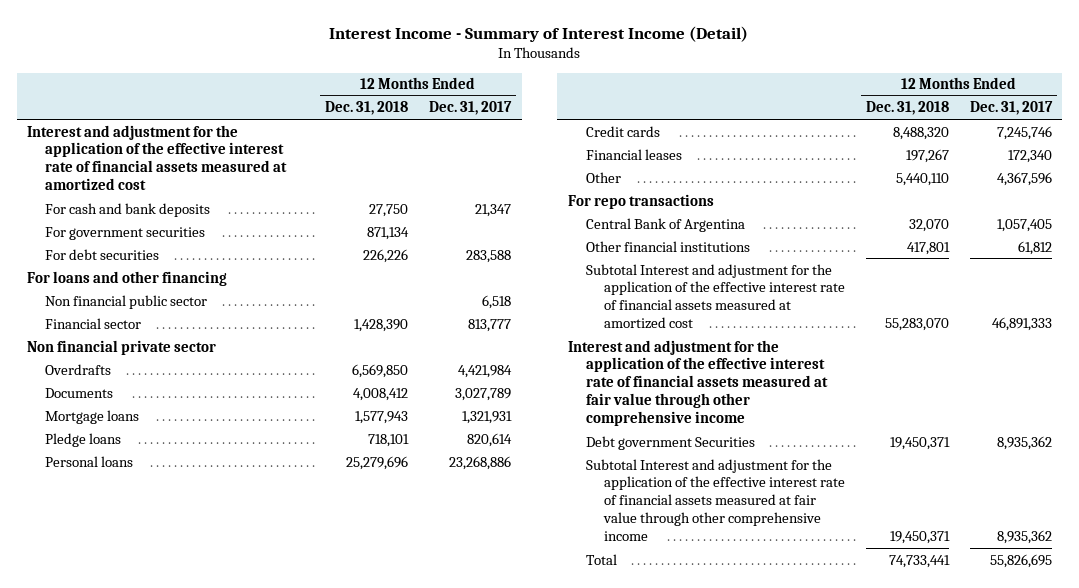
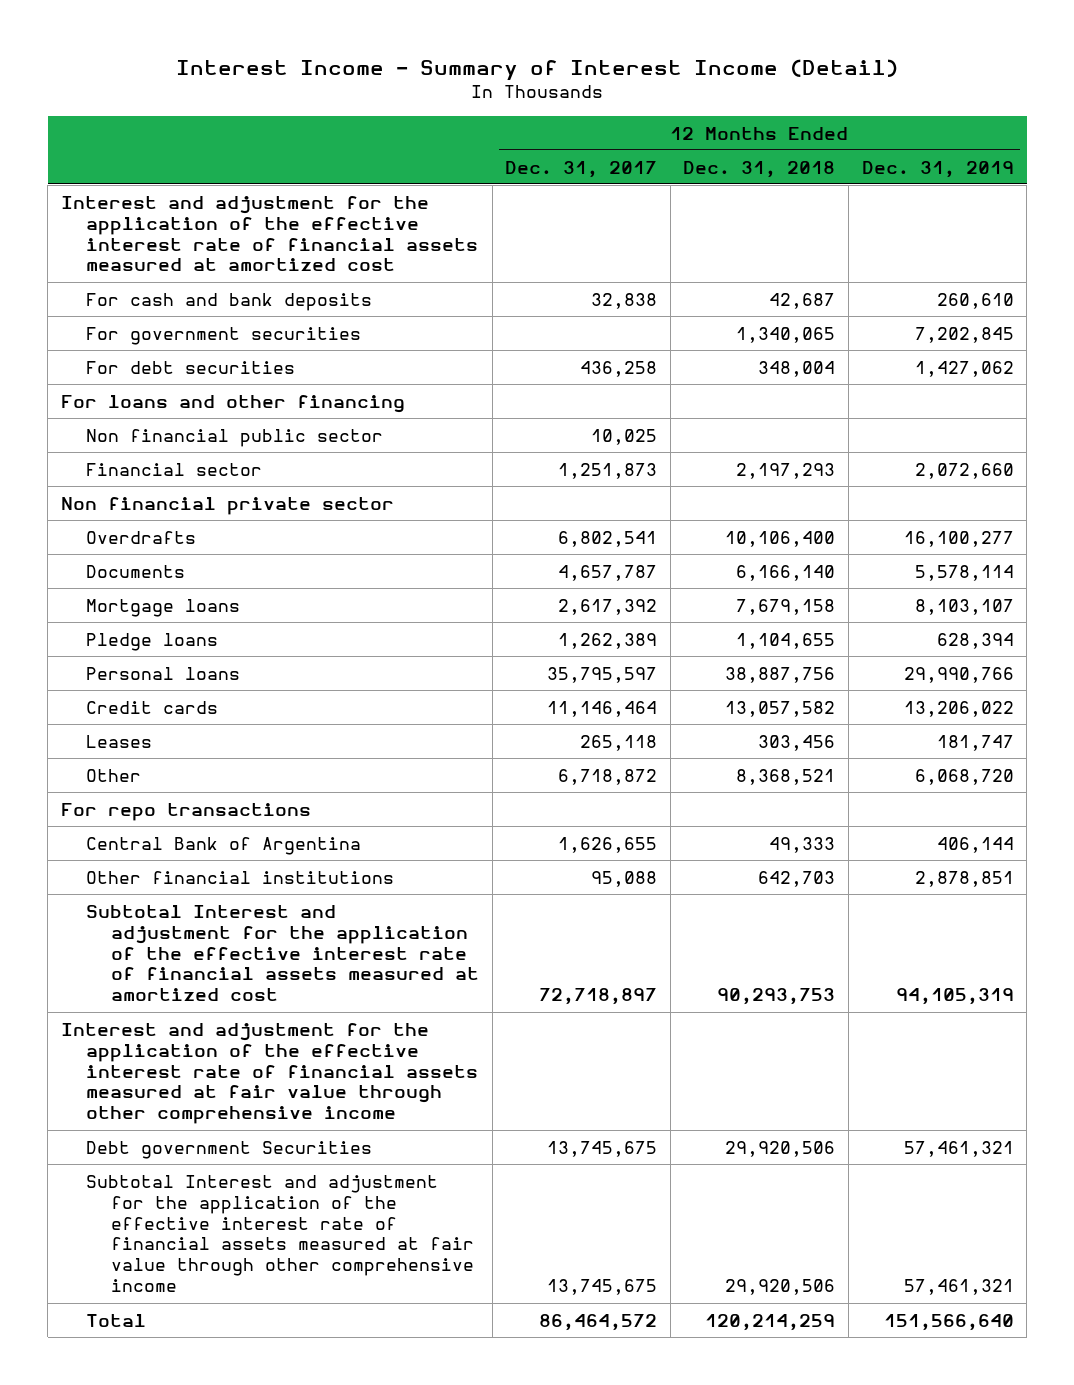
none -> [861,160,1014,178] Dec. 31, 2019
[369,203,409,217] 27,750 -> [769,292,836,309] 42,687
[475,203,512,217] 21,347 -> [591,292,658,309] 32,838
[367,226,410,240] 871,134 -> [736,326,836,343] 1,340,065
[363,248,409,263] 226,226 -> [758,360,836,377] 348,004
[466,249,512,263] 283,588 -> [580,360,658,377] 436,258
[482,294,512,309] 6,518 -> [591,428,658,445] 10,025
[354,318,409,332] 1,428,390 -> [736,462,836,479] 2,197,293
[468,318,512,332] 813,777 -> [558,462,658,479] 1,251,873
[352,363,409,378] 6,569,850 -> [725,530,836,547] 10,106,400
[458,364,513,378] 4,421,984 -> [558,530,658,547] 6,802,541
[353,387,409,401] 4,008,412 -> [736,564,836,581] 6,166,140
[455,387,512,401] 3,027,789 -> [558,564,658,581] 4,657,787
[355,410,409,424] 1,577,943 -> [736,598,836,615] 7,679,158
[462,410,513,424] 1,321,931 -> [558,598,658,615] 2,617,392
[368,433,410,447] 718,101 -> [736,632,836,649] 1,104,655
[467,432,513,447] 820,614 -> [558,632,658,649] 1,262,389
[346,455,409,470] 25,279,696 -> [725,666,836,683] 38,887,756
[449,455,512,470] 23,268,886 -> [547,666,658,683] 35,795,597
[893,126,950,140] 8,488,320 -> [725,700,836,717] 13,057,582
[997,125,1053,140] 7,245,746 -> [547,700,658,717] 11,146,464
[586,148,683,160] Financial leases -> [85,734,152,748] Leases
[906,148,950,163] 197,267 -> [758,734,836,751] 303,456
[1008,149,1053,163] 172,340 -> [580,734,658,751] 265,118
[896,172,950,186] 5,440,110 -> [736,768,836,785] 8,368,521
[997,171,1053,186] 4,367,596 -> [558,768,658,785] 6,718,872
[909,218,950,232] 32,070 -> [769,836,836,853] 49,333
[997,218,1053,232] 1,057,405 -> [558,836,658,853] 1,626,655
[907,241,951,255] 417,801 -> [758,870,836,887] 642,703
[1018,240,1053,255] 61,812 -> [591,870,658,887] 95,088
[885,318,950,332] 55,283,070 -> [717,988,836,1006] 90,293,753
[992,317,1053,332] 46,891,333 -> [539,988,658,1006] 72,718,897
[890,436,951,450] 19,450,371 -> [725,1140,836,1157] 29,920,506
[997,435,1053,450] 8,935,362 -> [547,1140,658,1157] 13,745,675
[890,531,951,545] 19,450,371 -> [725,1279,836,1296] 29,920,506
[997,530,1053,545] 8,935,362 -> [547,1279,658,1296] 13,745,675
[889,554,951,568] 74,733,441 -> [705,1313,836,1331] 120,214,259
[990,553,1053,568] 55,826,695 -> [539,1313,658,1331] 86,464,572

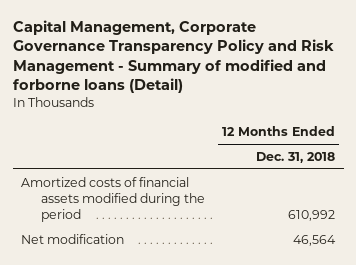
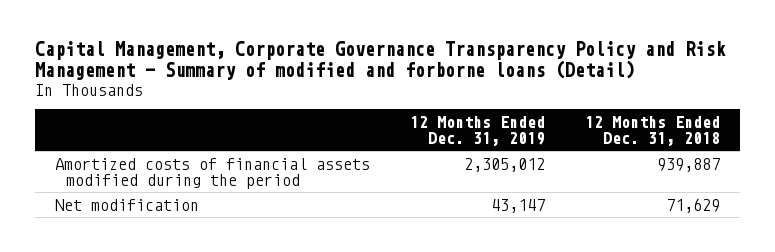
none -> [409,116,545,146] 12 Months Ended Dec. 31, 2019
[288,210,336,222] 610,992 -> [657,157,721,172] 939,887
[293,234,337,246] 46,564 -> [666,197,721,213] 71,629

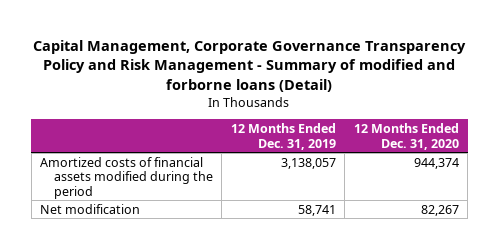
[585,116,721,146] 12 Months Ended Dec. 31, 2018 -> none
none -> [353,122,459,150] 12 Months Ended Dec. 31, 2020
[463,157,545,172] 2,305,012 -> [280,157,336,169] 3,138,057
[490,198,545,213] 43,147 -> [297,204,336,216] 58,741

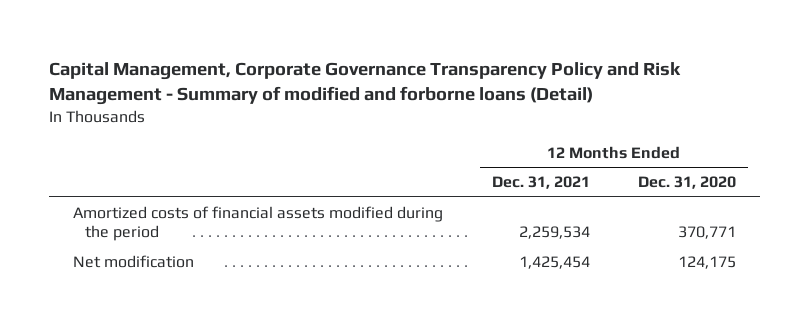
[230,122,336,150] 12 Months Ended Dec. 31, 2019 -> none
none -> [491,176,590,190] Dec. 31, 2021
[413,157,459,169] 944,374 -> [678,226,737,240] 370,771
[420,204,459,216] 82,267 -> [678,256,737,270] 124,175

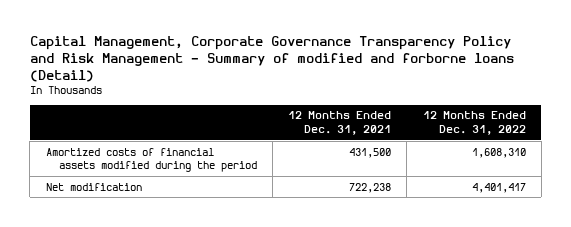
[638,176,737,190] Dec. 31, 2020 -> none
none -> [422,111,526,136] 12 Months Ended Dec. 31, 2022
[518,226,590,240] 2,259,534 -> [349,147,392,158] 431,500
[518,256,590,270] 1,425,454 -> [349,182,392,193] 722,238

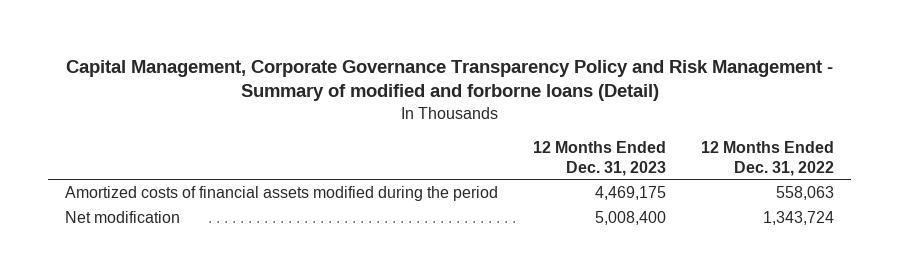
[288,111,392,136] 12 Months Ended Dec. 31, 2021 -> none
none -> [533,140,667,176] 12 Months Ended Dec. 31, 2023
[471,147,526,158] 1,608,310 -> [775,185,834,200] 558,063
[471,182,526,193] 4,401,417 -> [762,210,834,225] 1,343,724

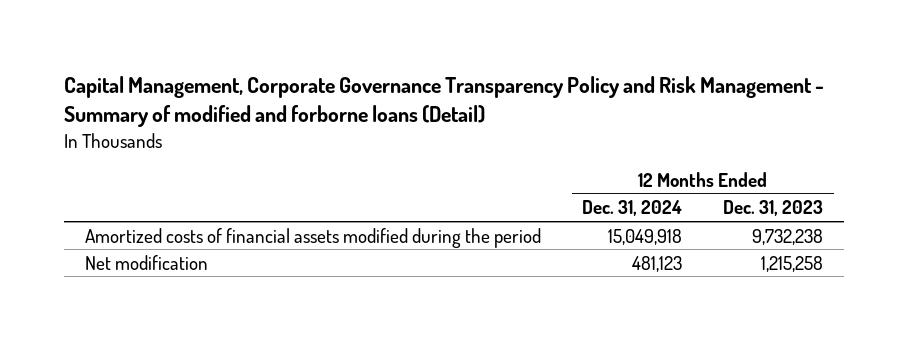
[700,140,834,176] 12 Months Ended Dec. 31, 2022 -> none
none -> [581,200,682,217] Dec. 31, 2024
[595,185,667,200] 4,469,175 -> [752,228,824,245] 9,732,238
[595,210,667,225] 5,008,400 -> [761,255,824,272] 1,215,258

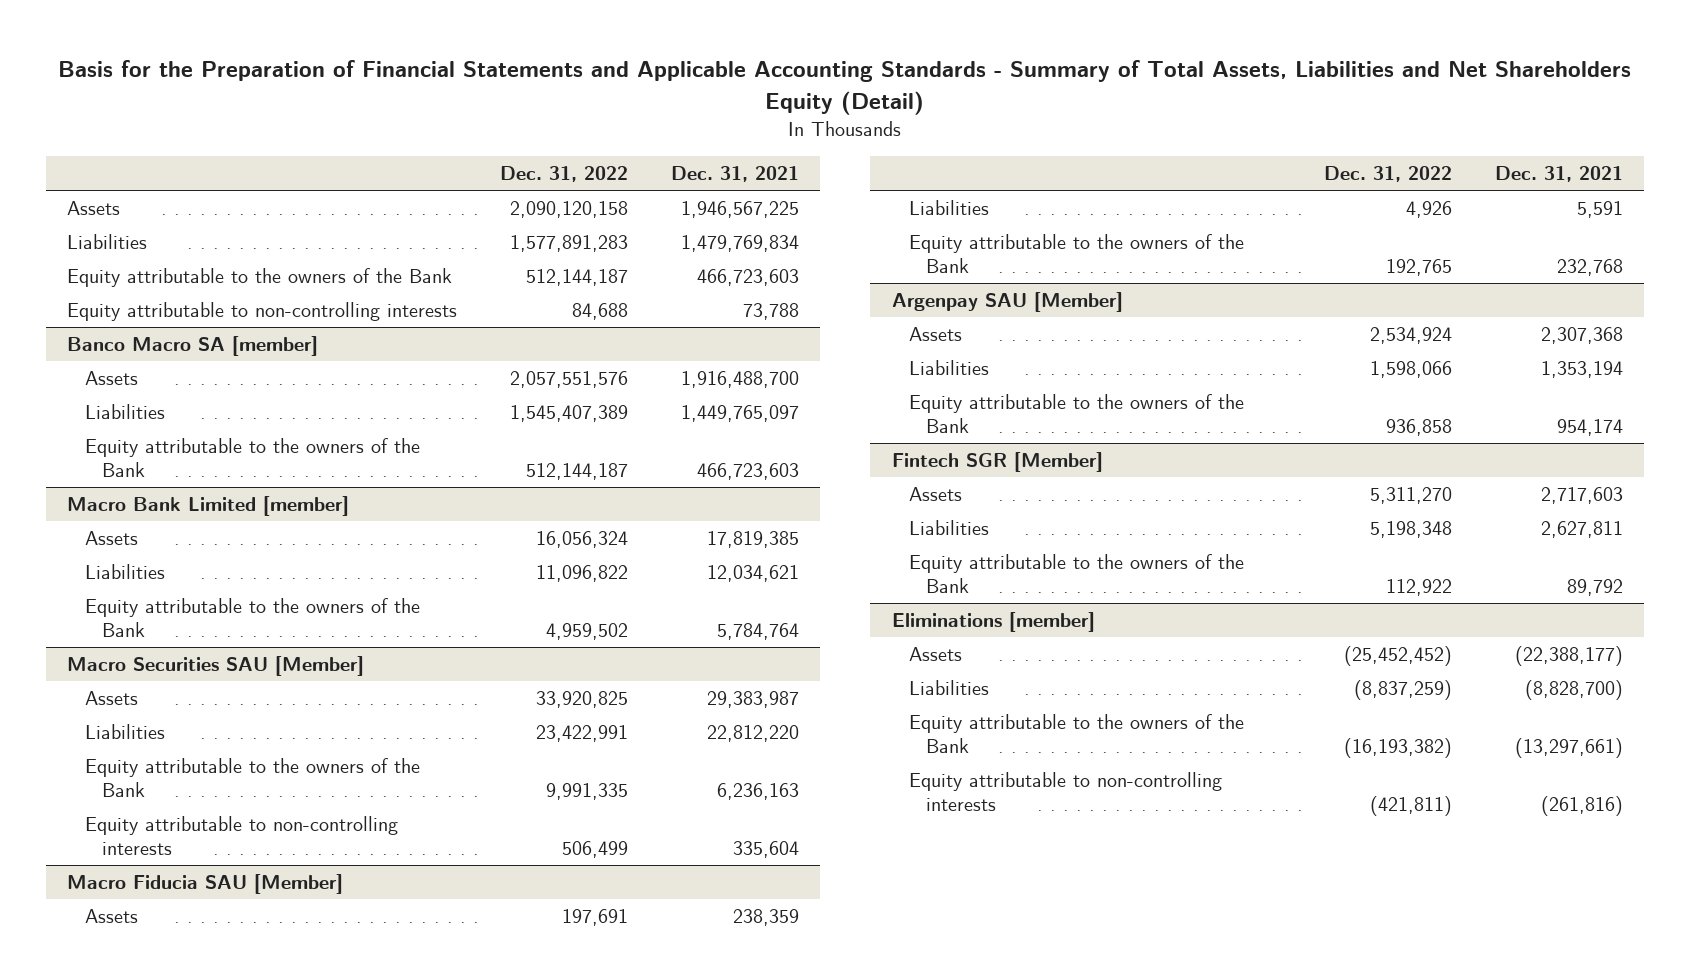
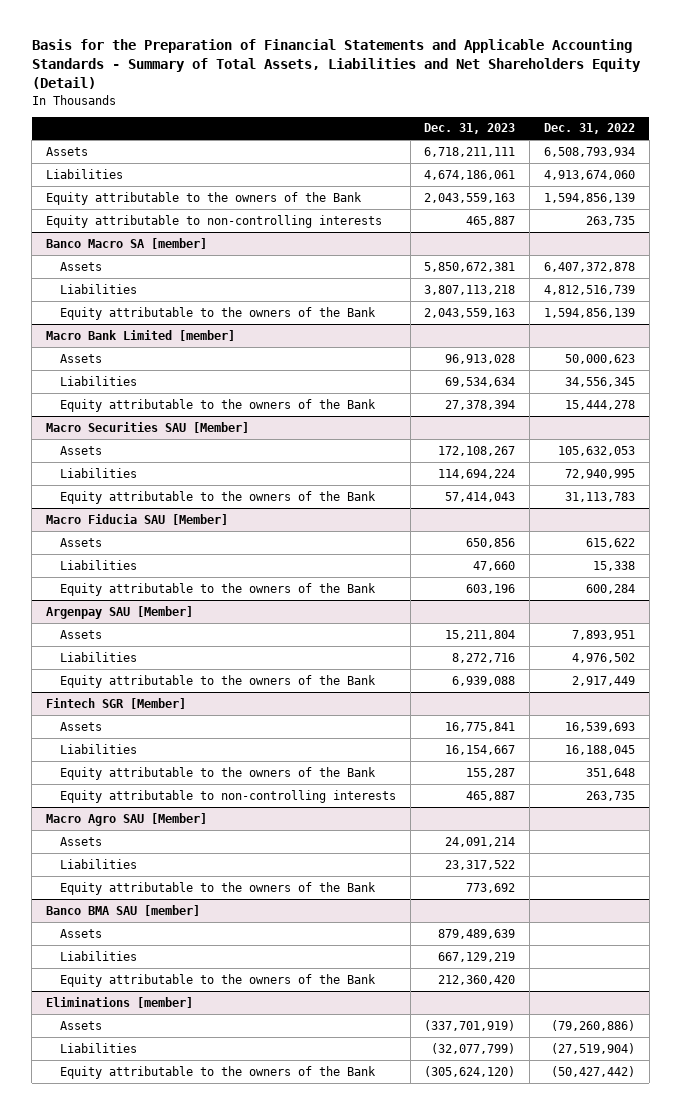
[670,166,799,183] Dec. 31, 2021 -> none
none -> [424,123,516,135] Dec. 31, 2023
[509,201,628,219] 2,090,120,158 -> [543,146,635,157] 6,508,793,934
[509,235,628,253] 1,577,891,283 -> [543,169,635,180] 4,913,674,060
[525,269,628,287] 512,144,187 -> [543,192,635,203] 1,594,856,139
[571,303,628,321] 84,688 -> [585,215,635,226] 263,735
[509,371,628,389] 2,057,551,576 -> [543,261,635,272] 6,407,372,878
[509,405,628,423] 1,545,407,389 -> [543,284,635,295] 4,812,516,739
[525,462,628,480] 512,144,187 -> [543,307,635,318] 1,594,856,139
[535,531,628,549] 16,056,324 -> [564,353,635,364] 50,000,623
[535,565,628,583] 11,096,822 -> [564,376,635,387] 34,556,345
[545,622,628,640] 4,959,502 -> [564,399,635,410] 15,444,278
[84,816,398,855] Equity attributable to non-controlling interests -> none
[535,691,628,709] 33,920,825 -> [557,445,635,456] 105,632,053
[535,725,628,743] 23,422,991 -> [564,468,635,479] 72,940,995
[545,782,628,800] 9,991,335 -> [564,491,635,502] 31,113,783
[561,909,628,927] 197,691 -> [585,537,635,548] 615,622
[1406,201,1453,219] 4,926 -> [592,560,635,571] 15,338
[1386,258,1453,276] 192,765 -> [585,583,635,594] 600,284
[1370,327,1453,345] 2,534,924 -> [571,629,635,640] 7,893,951
[1370,361,1453,379] 1,598,066 -> [571,652,635,663] 4,976,502
[1386,418,1453,436] 936,858 -> [571,675,635,686] 2,917,449
[1370,487,1453,505] 5,311,270 -> [564,721,635,732] 16,539,693
[1370,521,1453,539] 5,198,348 -> [564,744,635,755] 16,188,045
[1386,578,1453,596] 112,922 -> [585,767,635,778] 351,648
none -> [60,789,397,803] Equity attributable to non-controlling interests
none -> [45,812,207,826] Macro Agro SAU [Member]
none -> [60,836,103,846] Assets
none -> [60,858,138,869] Liabilities
none -> [60,881,377,895] Equity attributable to the owners of the Bank
none -> [45,904,200,916] Banco BMA SAU [member]
none -> [60,928,103,938] Assets
none -> [60,950,138,961] Liabilities
none -> [60,973,377,987] Equity attributable to the owners of the Bank
[908,772,1222,811] Equity attributable to non-controlling interests -> none
[1344,646,1453,667] (25,452,452) -> [550,1019,635,1031] (79,260,886)
[1354,680,1453,701] (8,837,259) -> [550,1042,635,1054] (27,519,904)
[1344,737,1453,758] (16,193,382) -> [550,1065,635,1077] (50,427,442)

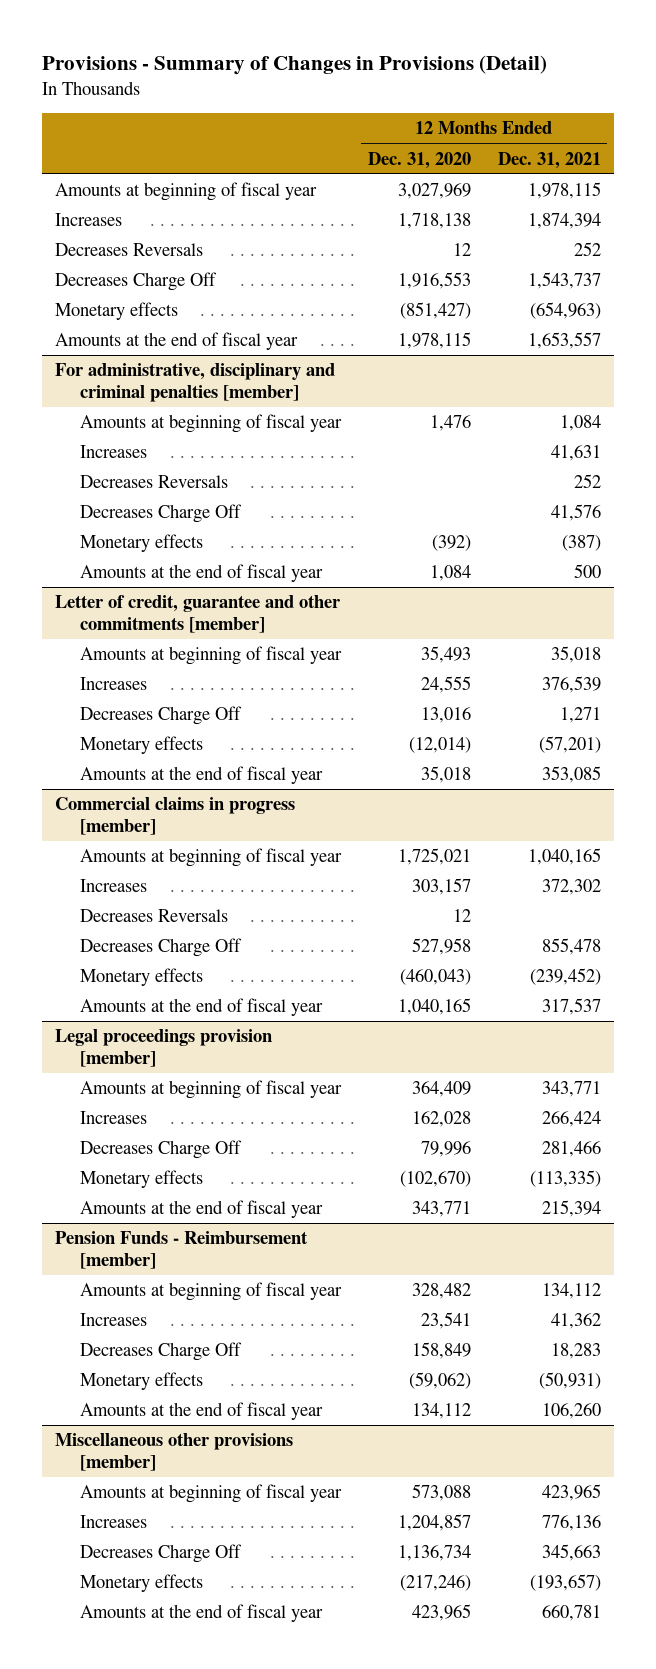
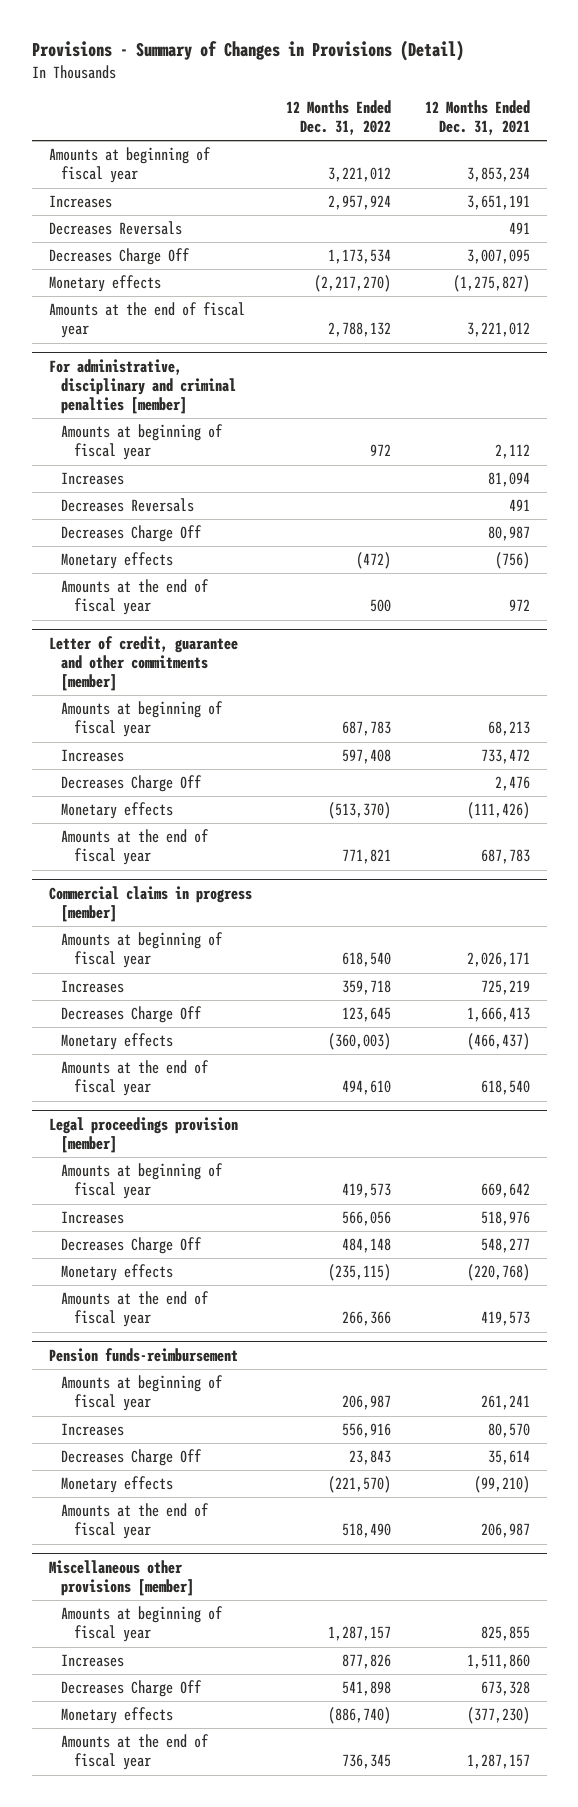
[367,151,471,169] Dec. 31, 2020 -> none
none -> [285,99,391,136] 12 Months Ended Dec. 31, 2022
[527,182,601,200] 1,978,115 -> [466,167,530,183] 3,853,234
[527,213,601,230] 1,874,394 -> [466,195,530,211] 3,651,191
[573,242,601,257] 252 -> [508,222,530,235] 491
[527,272,601,290] 1,543,737 -> [466,249,530,265] 3,007,095
[529,302,601,320] (654,963) -> [452,275,530,293] (1,275,827)
[527,332,601,350] 1,653,557 -> [466,322,530,338] 3,221,012
[559,415,601,432] 1,084 -> [494,444,530,460] 2,112
[550,445,601,462] 41,631 -> [487,472,530,488] 81,094
[573,474,601,489] 252 -> [508,499,530,512] 491
[550,504,601,522] 41,576 -> [487,526,530,542] 80,987
[561,535,601,552] (387) -> [494,552,530,570] (756)
[573,564,601,579] 500 -> [508,599,530,612] 972
[550,646,601,664] 35,018 -> [487,721,530,737] 68,213
[541,676,601,694] 376,539 -> [480,749,530,765] 733,472
[559,707,601,724] 1,271 -> [494,776,530,792] 2,476
[538,736,601,754] (57,201) -> [466,802,530,820] (111,426)
[541,766,601,784] 353,085 -> [480,849,530,865] 687,783
[80,909,229,923] Decreases Reversals -> none
[527,848,601,866] 1,040,165 -> [466,952,530,968] 2,026,171
[541,879,601,896] 372,302 -> [480,980,530,996] 725,219
[541,938,601,956] 855,478 -> [466,1007,530,1023] 1,666,413
[529,968,601,986] (239,452) -> [466,1033,530,1051] (466,437)
[541,998,601,1016] 317,537 -> [480,1080,530,1096] 618,540
[541,1081,601,1098] 343,771 -> [480,1183,530,1199] 669,642
[541,1111,601,1128] 266,424 -> [480,1211,530,1227] 518,976
[541,1141,601,1158] 281,466 -> [480,1238,530,1254] 548,277
[529,1170,601,1188] (113,335) -> [466,1264,530,1282] (220,768)
[541,1200,601,1218] 215,394 -> [480,1311,530,1327] 419,573
[55,1231,309,1270] Pension Funds - Reimbursement [member] -> [48,1347,238,1362] Pension funds-reimbursement
[541,1283,601,1300] 134,112 -> [480,1395,530,1411] 261,241
[550,1313,601,1330] 41,362 -> [487,1423,530,1439] 80,570
[550,1343,601,1360] 18,283 -> [487,1450,530,1466] 35,614
[538,1372,601,1390] (50,931) -> [473,1476,530,1494] (99,210)
[541,1403,601,1420] 106,260 -> [480,1523,530,1539] 206,987
[541,1484,601,1502] 423,965 -> [480,1626,530,1642] 825,855
[541,1515,601,1532] 776,136 -> [466,1654,530,1670] 1,511,860
[541,1544,601,1562] 345,663 -> [480,1681,530,1697] 673,328
[529,1574,601,1592] (193,657) -> [466,1707,530,1725] (377,230)
[541,1605,601,1622] 660,781 -> [466,1754,530,1770] 1,287,157

